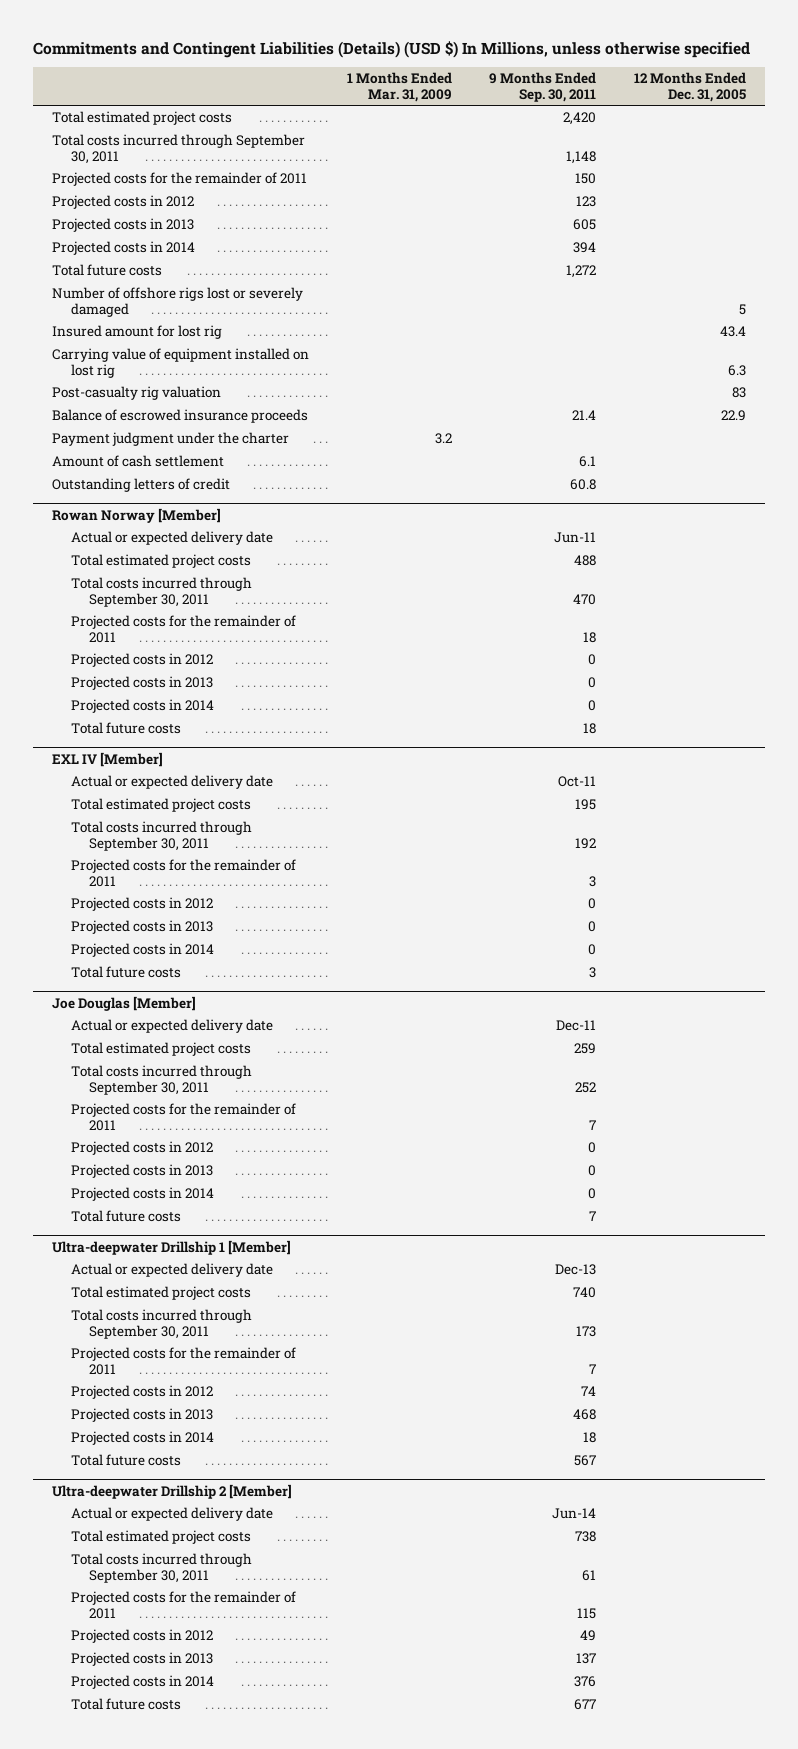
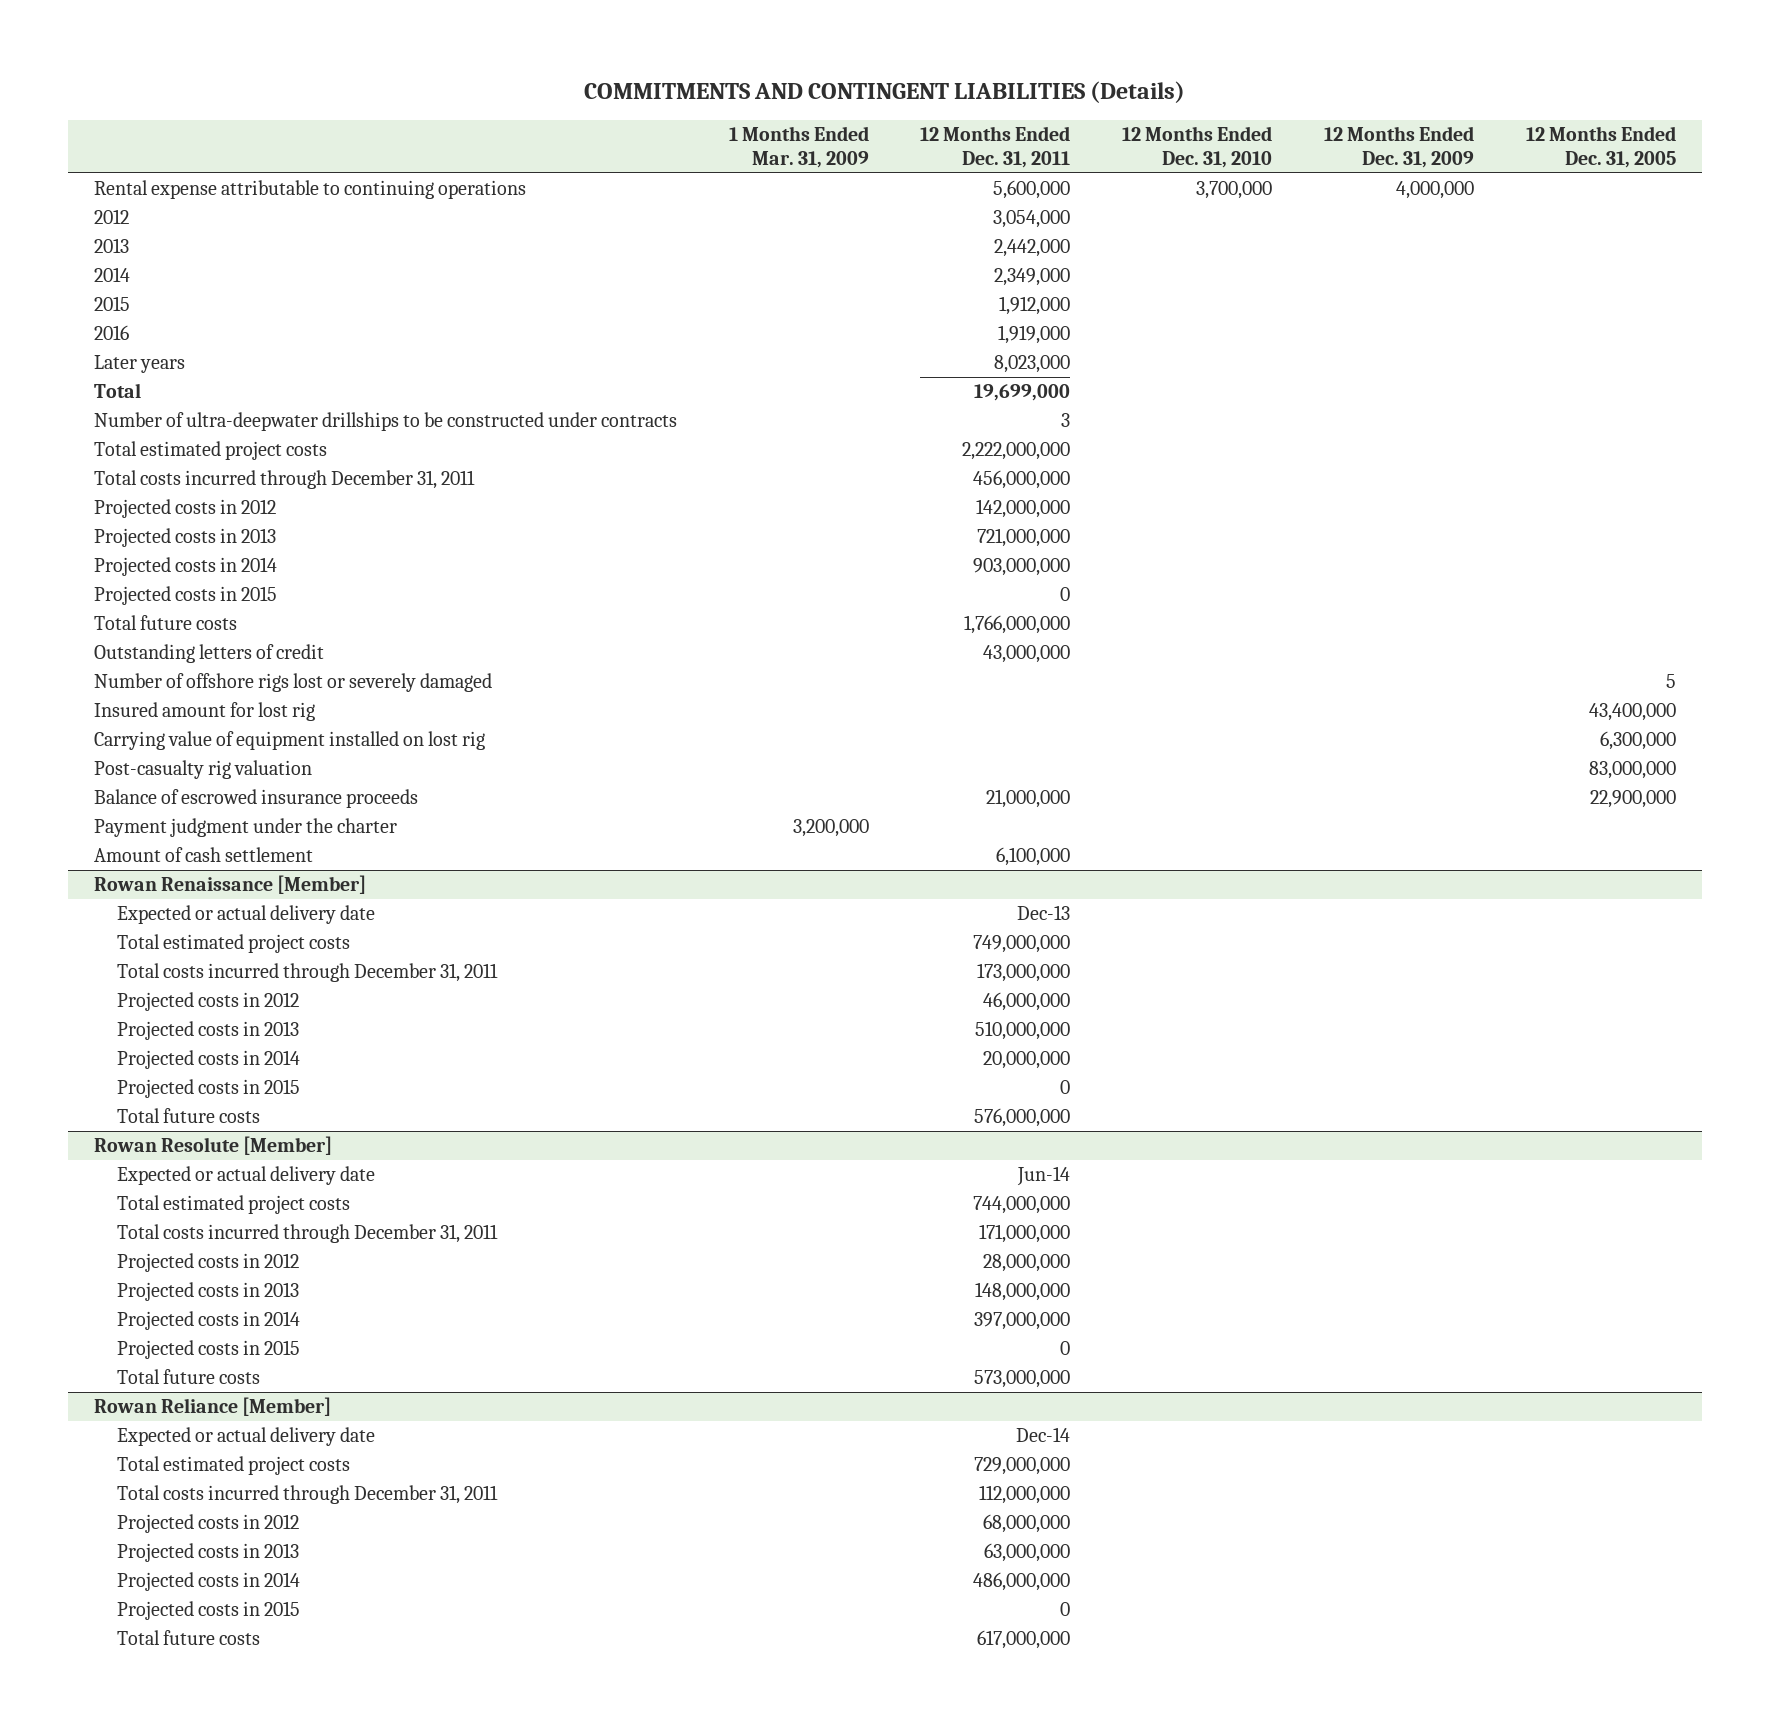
[33,40,751,58] Commitments and Contingent Liabilities (Details) (USD $) In Millions, unless otherwise specified -> [583,81,1185,104] COMMITMENTS AND CONTINGENT LIABILITIES (Details)
[489,72,597,102] 9 Months Ended Sep. 30, 2011 -> none
none -> [920,126,1071,169] 12 Months Ended Dec. 31, 2011
none -> [1122,126,1273,169] 12 Months Ended Dec. 31, 2010
none -> [1324,126,1475,169] 12 Months Ended Dec. 31, 2009
none -> [93,180,526,200] Rental expense attributable to continuing operations
none -> [93,209,129,225] 2012
none -> [93,238,129,254] 2013
none -> [93,267,130,283] 2014
none -> [93,296,130,312] 2015
none -> [93,325,129,341] 2016
none -> [93,355,185,374] Later years
none -> [93,383,141,399] Total
none -> [93,412,677,432] Number of ultra-deepwater drillships to be constructed under contracts
[52,172,308,187] Projected costs for the remainder of 2011 -> none
[52,134,306,164] Total costs incurred through September 30, 2011 -> [93,470,475,490] Total costs incurred through December 31, 2011
none -> [93,586,277,606] Projected costs in 2015
[52,478,231,493] Outstanding letters of credit -> [93,644,324,664] Outstanding letters of credit
[719,326,746,338] 43.4 -> [1588,703,1676,722] 43,400,000
[727,364,746,376] 6.3 -> [1599,731,1676,751] 6,300,000
[731,387,746,399] 83 -> [1588,761,1676,780] 83,000,000
[720,410,746,422] 22.9 -> [1589,790,1676,809] 22,900,000
[434,433,452,445] 3.2 -> [792,819,869,838] 3,200,000
[52,507,222,523] Rowan Norway [Member] -> none
[70,531,273,546] Actual or expected delivery date -> none
[70,554,251,569] Total estimated project costs -> none
[70,577,252,607] Total costs incurred through September 30, 2011 -> none
[70,615,296,643] Projected costs for the remainder of 2011 -> none
[70,653,213,668] Projected costs in 2012 -> none
[70,676,213,691] Projected costs in 2013 -> none
[70,699,214,714] Projected costs in 2014 -> none
[70,722,181,735] Total future costs -> none
[52,751,164,767] EXL IV [Member] -> none
[70,775,273,790] Actual or expected delivery date -> none
[70,798,251,813] Total estimated project costs -> none
[70,821,252,851] Total costs incurred through September 30, 2011 -> none
[70,859,296,887] Projected costs for the remainder of 2011 -> none
[70,897,213,912] Projected costs in 2012 -> none
[70,920,213,935] Projected costs in 2013 -> none
[70,943,214,958] Projected costs in 2014 -> none
[70,966,181,979] Total future costs -> none
[52,995,197,1011] Joe Douglas [Member] -> none
[70,1019,273,1034] Actual or expected delivery date -> none
[70,1042,251,1057] Total estimated project costs -> none
[70,1065,252,1095] Total costs incurred through September 30, 2011 -> none
[70,1103,296,1131] Projected costs for the remainder of 2011 -> none
[70,1141,213,1156] Projected costs in 2012 -> none
[70,1164,213,1179] Projected costs in 2013 -> none
[70,1187,214,1202] Projected costs in 2014 -> none
[70,1210,181,1223] Total future costs -> none
[52,1239,292,1255] Ultra-deepwater Drillship 1 [Member] -> none
[70,1263,273,1278] Actual or expected delivery date -> none
[70,1286,251,1301] Total estimated project costs -> none
[70,1309,252,1339] Total costs incurred through September 30, 2011 -> none
[70,1347,296,1375] Projected costs for the remainder of 2011 -> none
[70,1385,213,1400] Projected costs in 2012 -> none
[70,1408,213,1423] Projected costs in 2013 -> none
[70,1431,214,1446] Projected costs in 2014 -> none
[70,1454,181,1467] Total future costs -> none
[52,1483,293,1499] Ultra-deepwater Drillship 2 [Member] -> none
[70,1507,273,1522] Actual or expected delivery date -> none
[70,1530,251,1545] Total estimated project costs -> none
[70,1553,252,1583] Total costs incurred through September 30, 2011 -> none
[70,1591,296,1619] Projected costs for the remainder of 2011 -> none
[70,1629,213,1644] Projected costs in 2012 -> none
[70,1652,213,1667] Projected costs in 2013 -> none
[70,1675,214,1690] Projected costs in 2014 -> none
[70,1698,181,1711] Total future costs -> none
none -> [93,875,366,895] Rowan Renaissance [Member]
none -> [117,905,376,925] Expected or actual delivery date
none -> [117,934,351,954] Total estimated project costs
none -> [117,963,499,983] Total costs incurred through December 31, 2011
none -> [117,992,300,1012] Projected costs in 2012
none -> [117,1021,300,1041] Projected costs in 2013
none -> [117,1050,301,1070] Projected costs in 2014
none -> [117,1079,301,1099] Projected costs in 2015
none -> [117,1108,261,1124] Total future costs
none -> [93,1136,332,1156] Rowan Resolute [Member]
none -> [117,1166,376,1186] Expected or actual delivery date
none -> [117,1195,351,1215] Total estimated project costs
none -> [117,1224,499,1244] Total costs incurred through December 31, 2011
none -> [117,1253,300,1273] Projected costs in 2012
none -> [117,1282,300,1302] Projected costs in 2013
none -> [117,1311,301,1331] Projected costs in 2014
none -> [117,1340,301,1360] Projected costs in 2015
none -> [117,1369,261,1385] Total future costs
none -> [93,1397,331,1417] Rowan Reliance [Member]
none -> [117,1427,376,1447] Expected or actual delivery date
none -> [117,1456,351,1476] Total estimated project costs
none -> [117,1485,499,1505] Total costs incurred through December 31, 2011
none -> [117,1514,300,1534] Projected costs in 2012
none -> [117,1543,300,1563] Projected costs in 2013
none -> [117,1572,301,1592] Projected costs in 2014
none -> [117,1601,301,1621] Projected costs in 2015
none -> [117,1630,261,1646] Total future costs

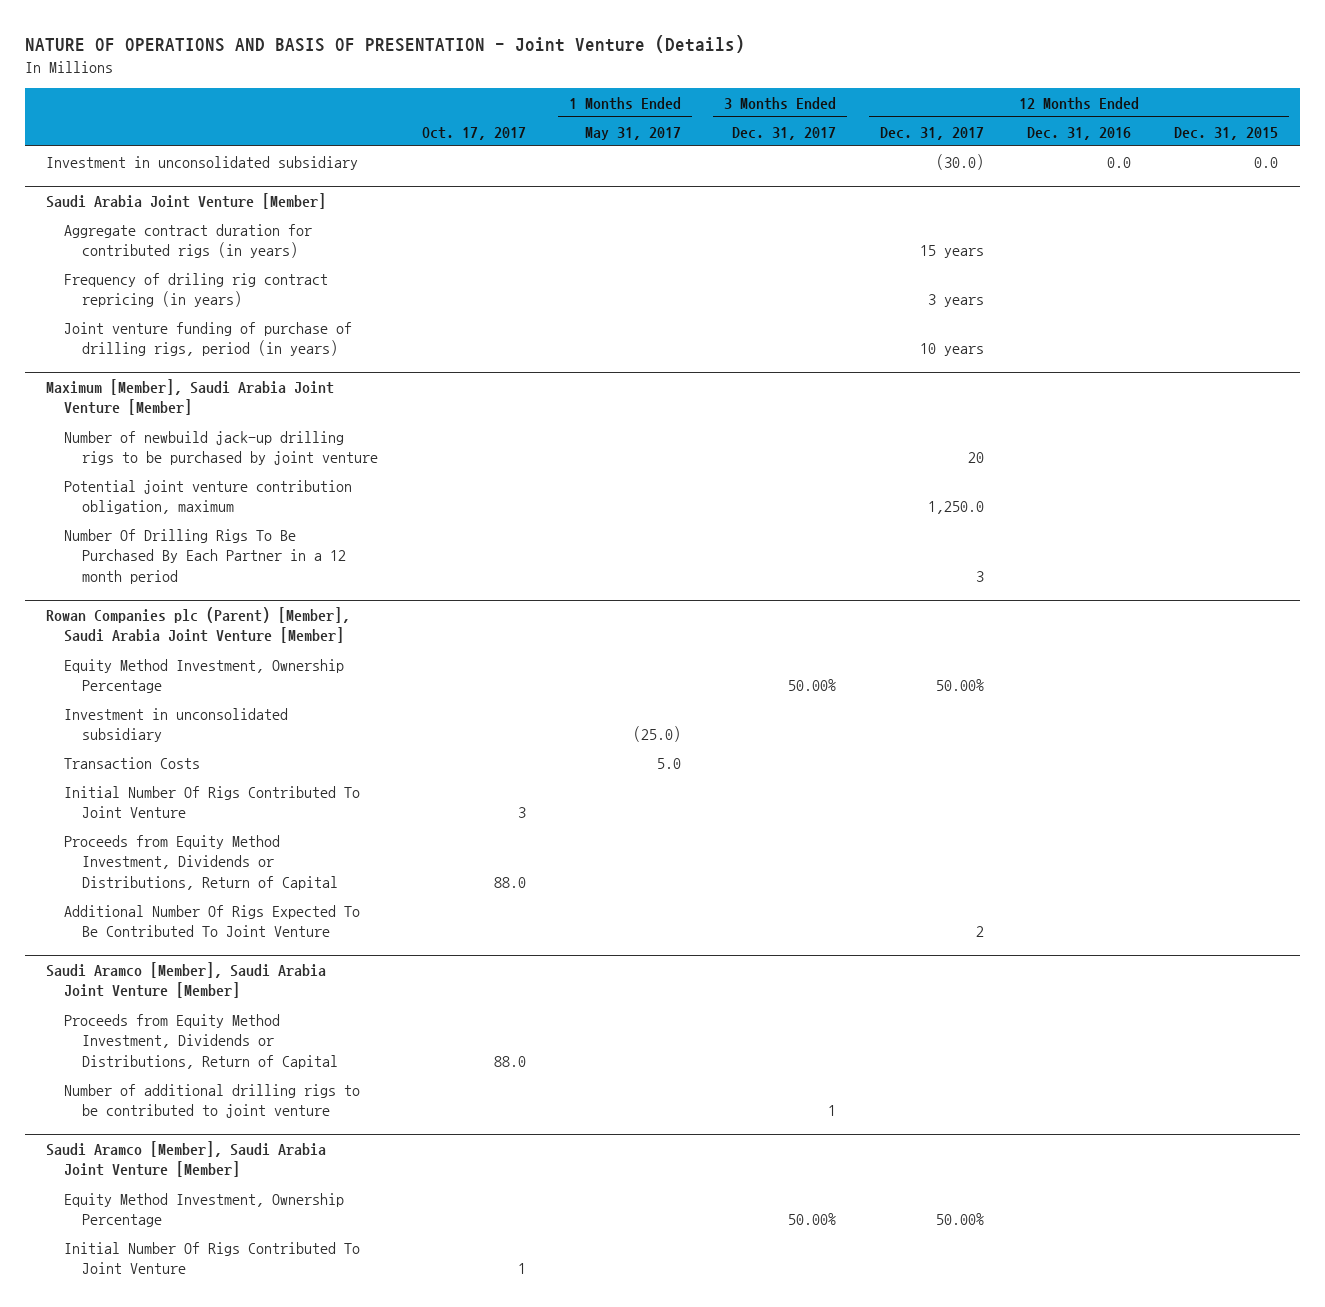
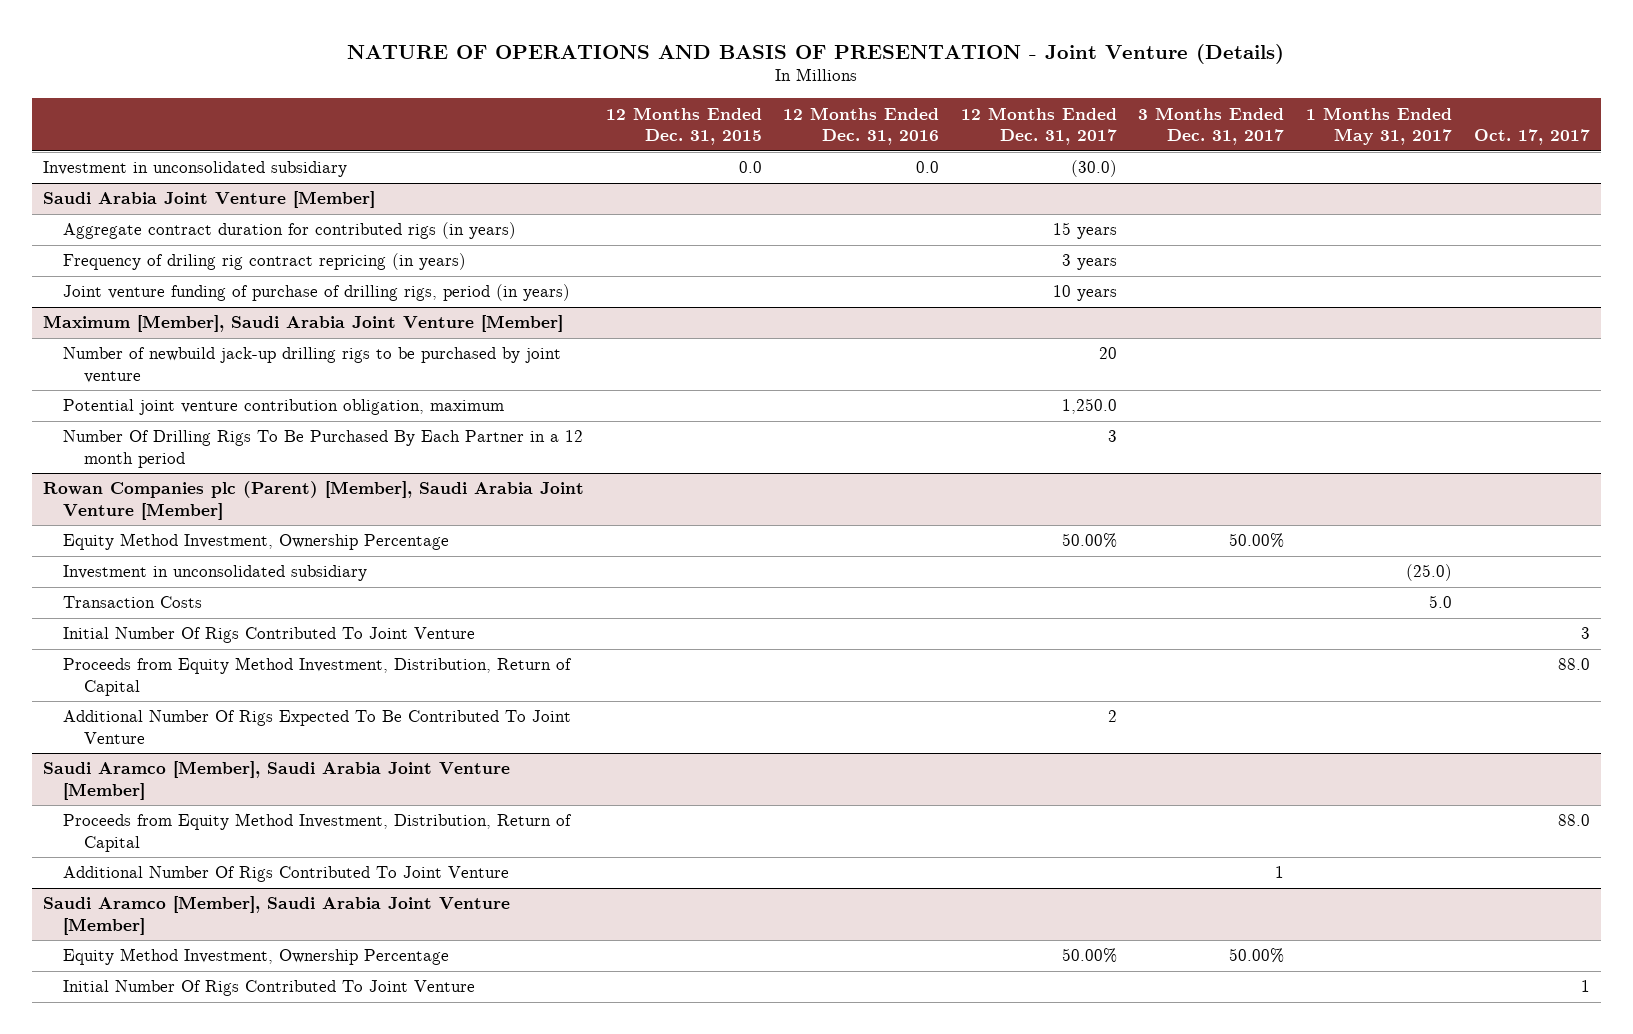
[64,834,339,890] Proceeds from Equity Method Investment, Dividends or Distributions, Return of Capital -> [63,657,573,696] Proceeds from Equity Method Investment, Distribution, Return of Capital
[64,1013,339,1069] Proceeds from Equity Method Investment, Dividends or Distributions, Return of Capital -> [63,813,573,852] Proceeds from Equity Method Investment, Distribution, Return of Capital
[64,1083,361,1119] Number of additional drilling rigs to be contributed to joint venture -> [63,866,510,883] Additional Number Of Rigs Contributed To Joint Venture

